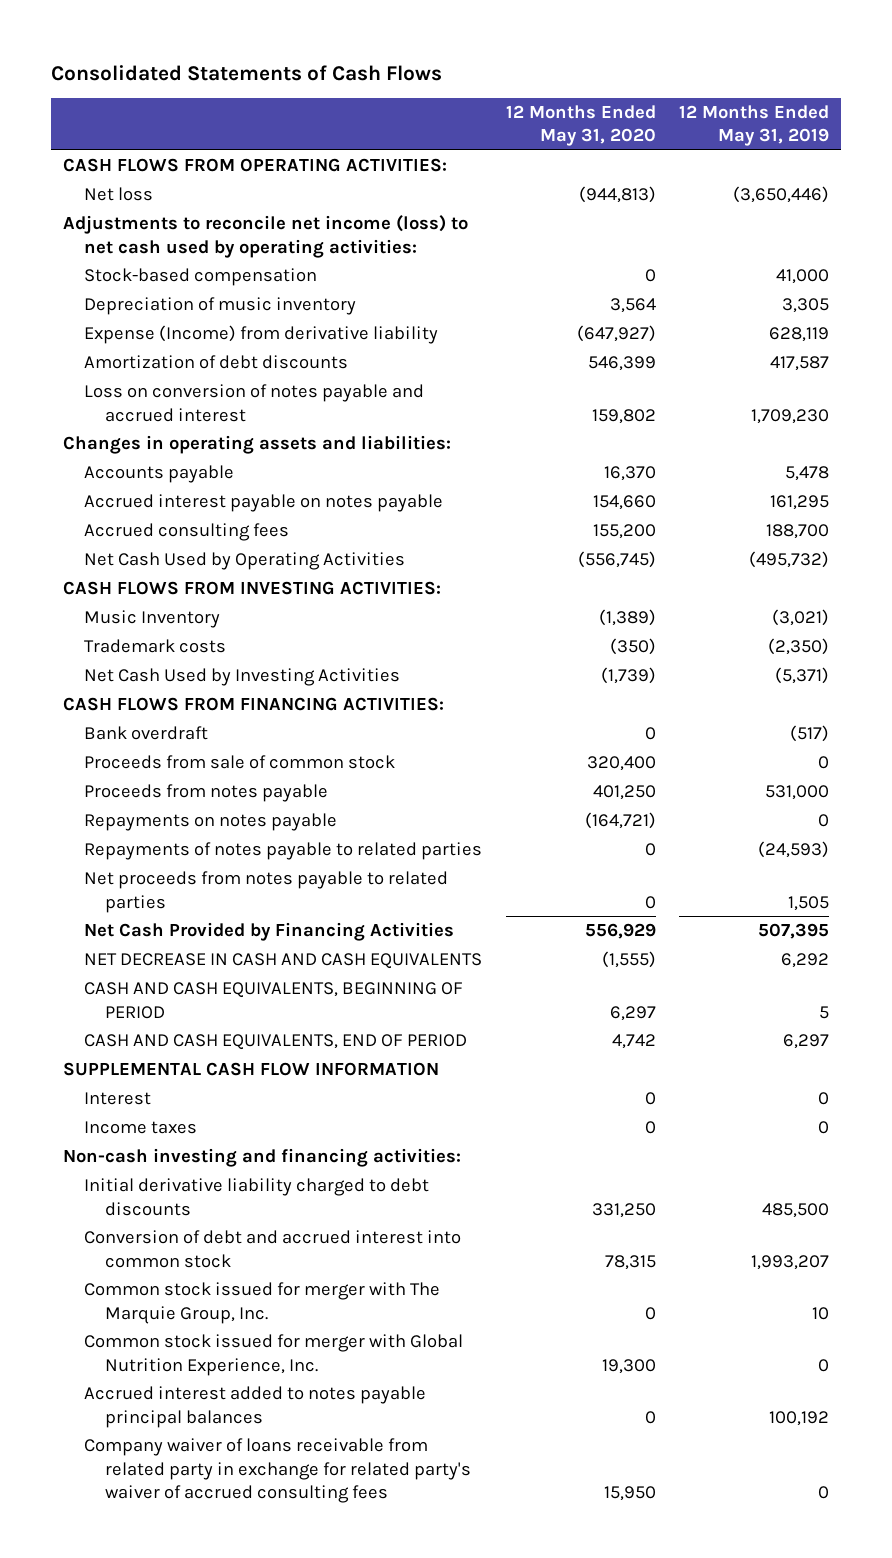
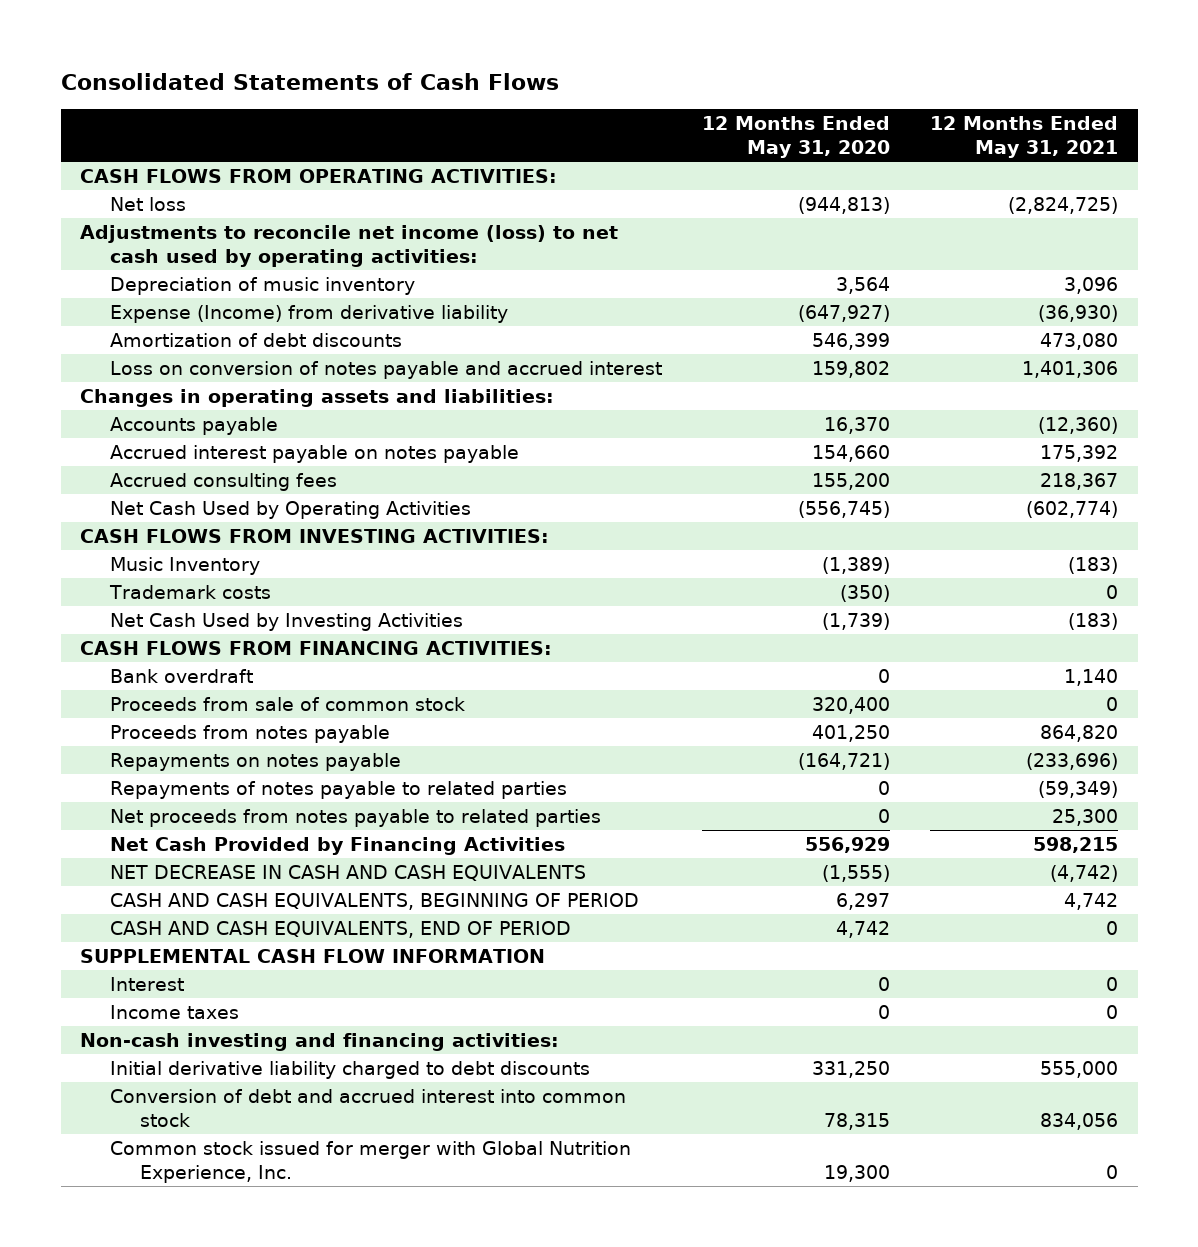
[679,104,830,147] 12 Months Ended May 31, 2019 -> none
none -> [929,116,1118,159] 12 Months Ended May 31, 2021
[84,268,318,287] Stock-based compensation -> none
[84,1282,441,1324] Common stock issued for merger with The Marquie Group, Inc. -> none
[84,1386,427,1428] Accrued interest added to notes payable principal balances -> none
[84,1438,472,1504] Company waiver of loans receivable from related party in exchange for related party's waiver of accrued consulting fees -> none

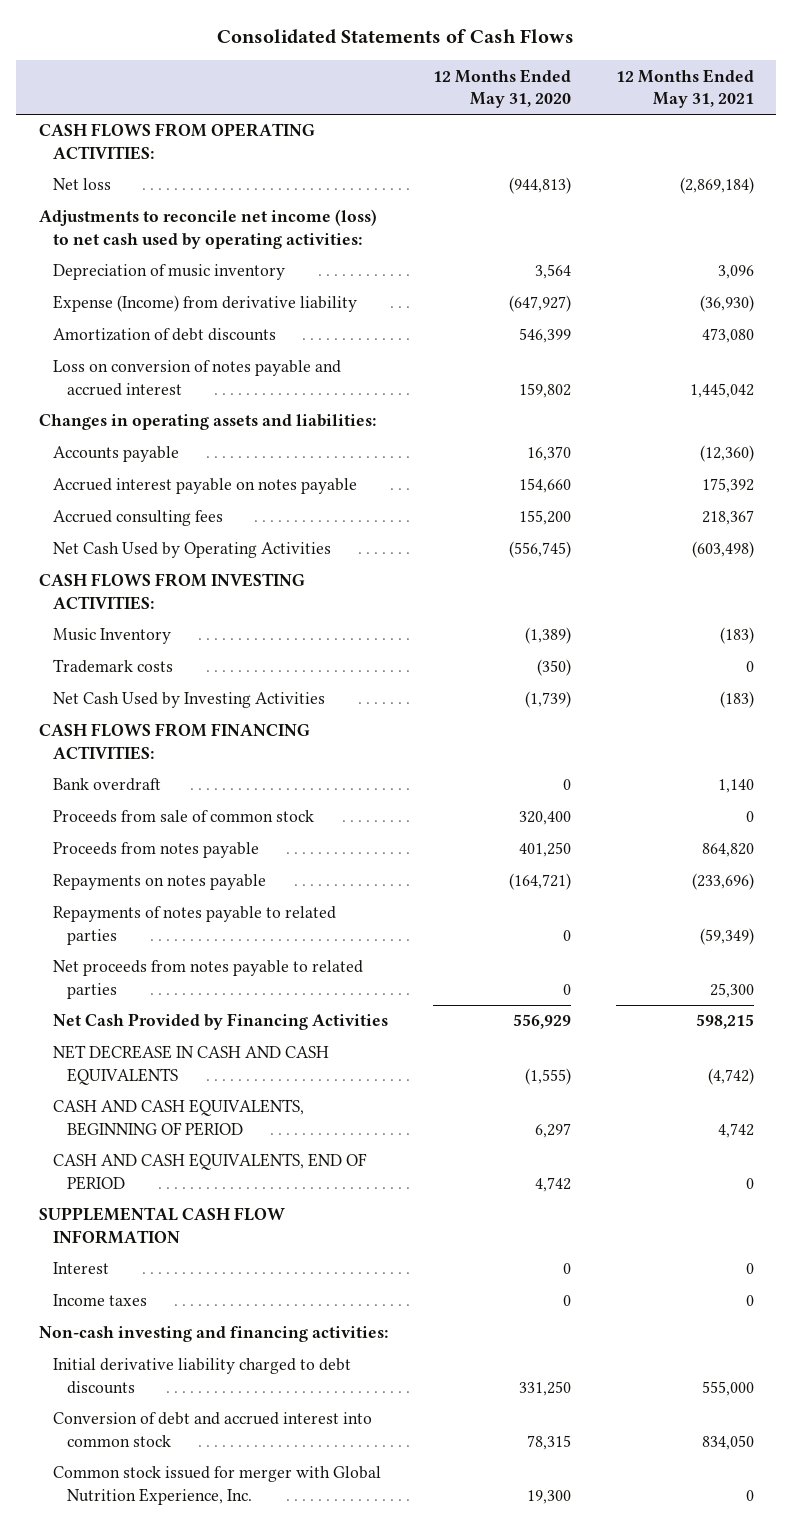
[1007,197,1118,215] (2,824,725) -> [679,177,754,195] (2,869,184)
[1021,361,1118,379] 1,401,306 -> [689,382,754,398] 1,445,042
[1025,501,1118,519] (602,774) -> [691,541,754,559] (603,498)
[1039,1112,1118,1130] 834,056 -> [701,1434,754,1450] 834,050

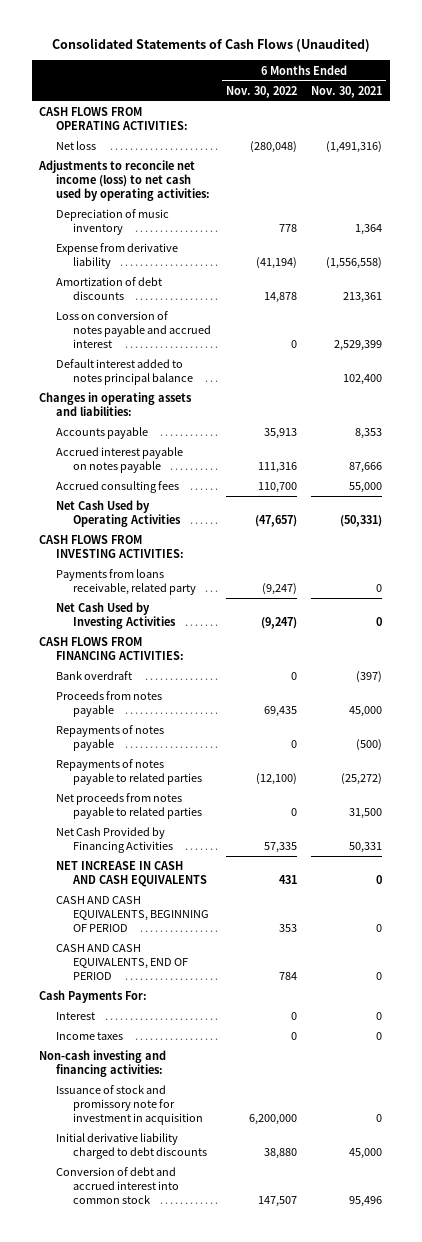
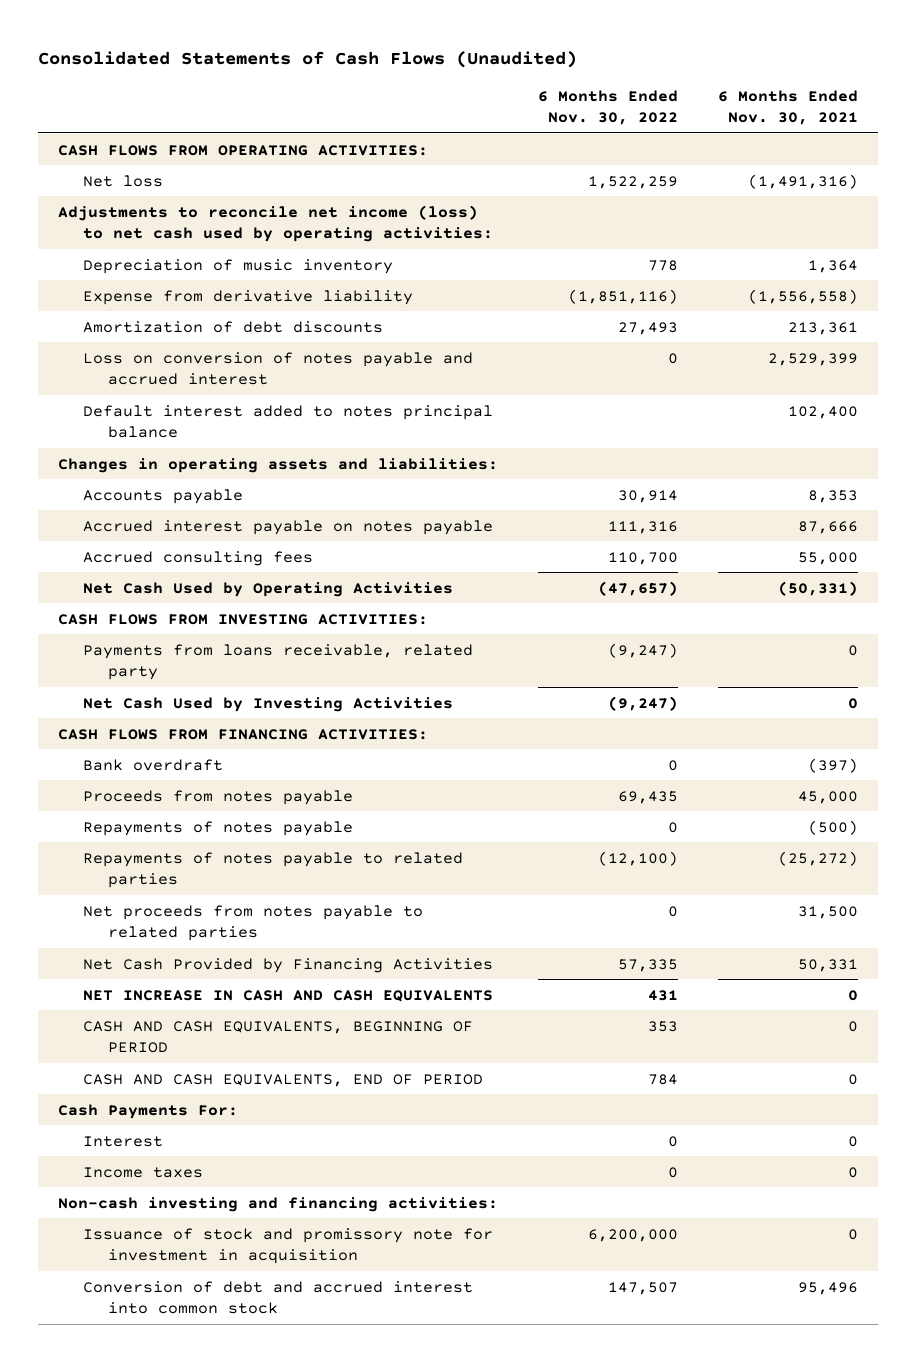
[249,141,297,154] (280,048) -> [588,175,679,189] 1,522,259
[255,257,297,270] (41,194) -> [568,288,679,304] (1,851,116)
[263,292,297,304] 14,878 -> [618,321,679,335] 27,493
[263,428,297,440] 35,913 -> [618,489,679,503] 30,914
[56,1133,208,1160] Initial derivative liability charged to debt discounts -> none

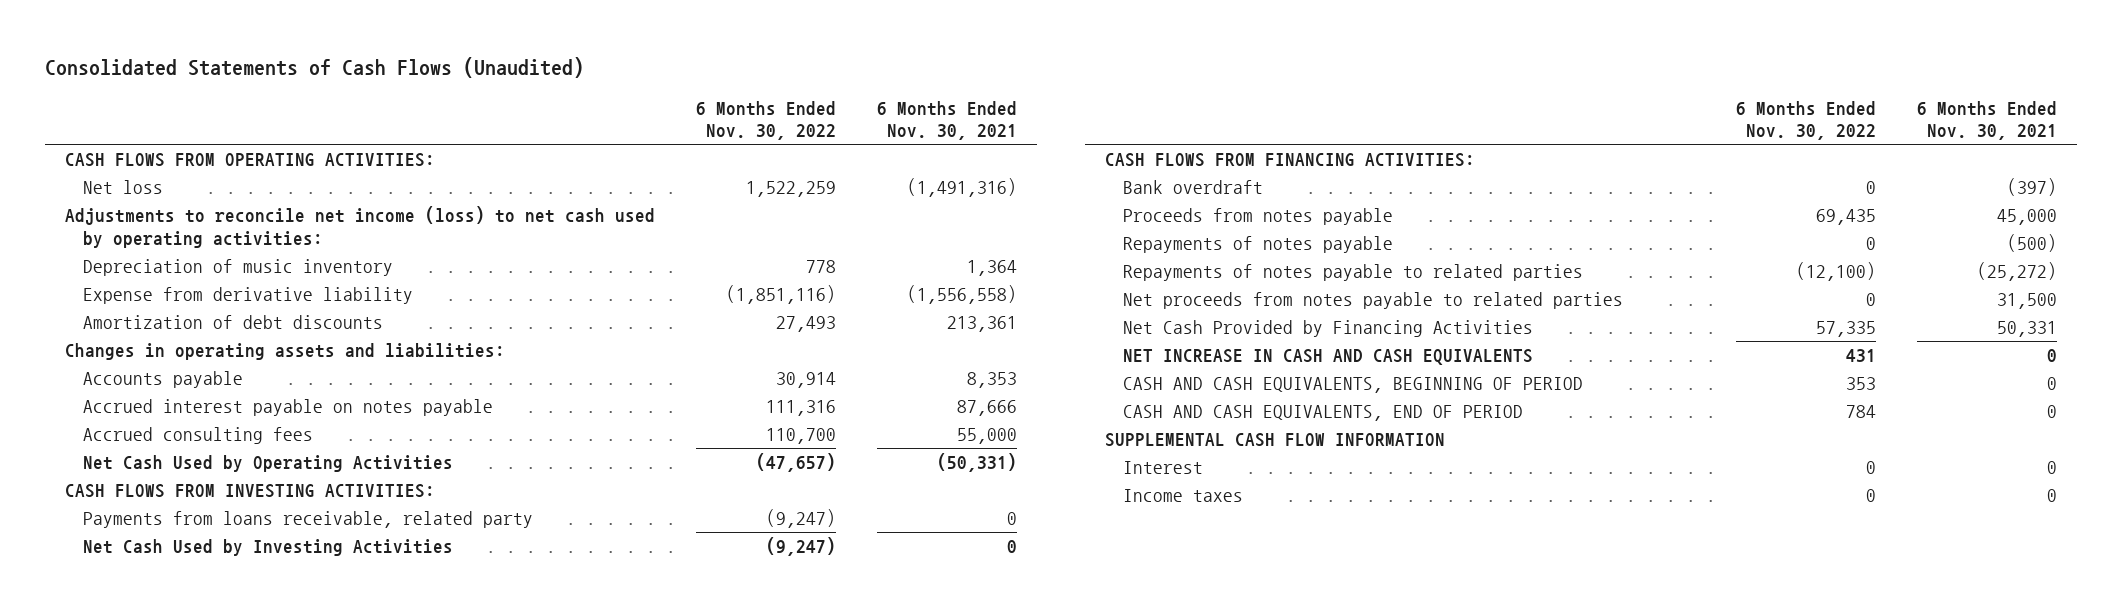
[82,351,473,386] Loss on conversion of notes payable and accrued interest -> none
[82,404,493,439] Default interest added to notes principal balance -> none
[57,1103,238,1119] Cash Payments For: -> none
none -> [1105,433,1446,448] SUPPLEMENTAL CASH FLOW INFORMATION
[57,1196,498,1212] Non-cash investing and financing activities: -> none
[82,1227,493,1265] Issuance of stock and promissory note for investment in acquisition -> none
[82,1280,473,1315] Conversion of debt and accrued interest into common stock -> none

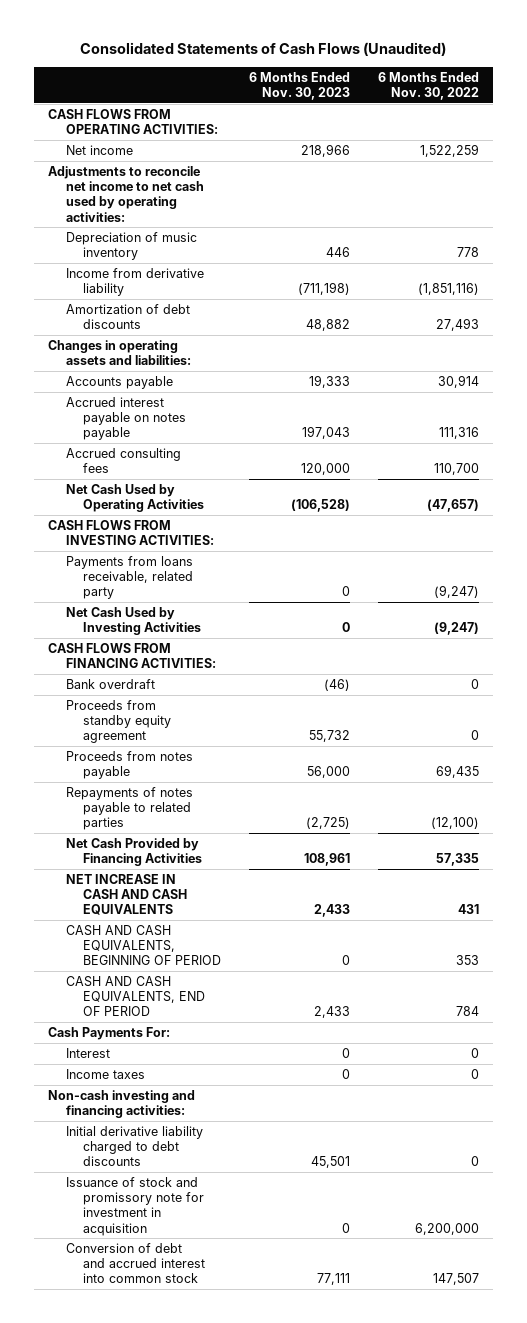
[877,100,1018,140] 6 Months Ended Nov. 30, 2021 -> none
none -> [248,71,350,100] 6 Months Ended Nov. 30, 2023
[83,180,164,195] Net loss -> [65,145,133,156] Net income
[65,206,656,248] Adjustments to reconcile net income (loss) to net cash used by operating activities: -> [48,166,204,222] Adjustments to reconcile net income to net cash used by operating activities:
[83,287,414,305] Expense from derivative liability -> [65,268,204,297] Income from derivative liability
none -> [65,700,172,744] Proceeds from standby equity agreement
[1123,236,1394,254] Repayments of notes payable -> none
[1123,292,1624,310] Net proceeds from notes payable to related parties -> none
[1105,433,1446,448] SUPPLEMENTAL CASH FLOW INFORMATION -> none
none -> [48,1027,171,1041] Cash Payments For:
none -> [48,1090,196,1119] Non-cash investing and financing activities:
none -> [65,1126,203,1167] Initial derivative liability charged to debt discounts
none -> [65,1177,205,1236] Issuance of stock and promissory note for investment in acquisition
none -> [65,1243,206,1284] Conversion of debt and accrued interest into common stock

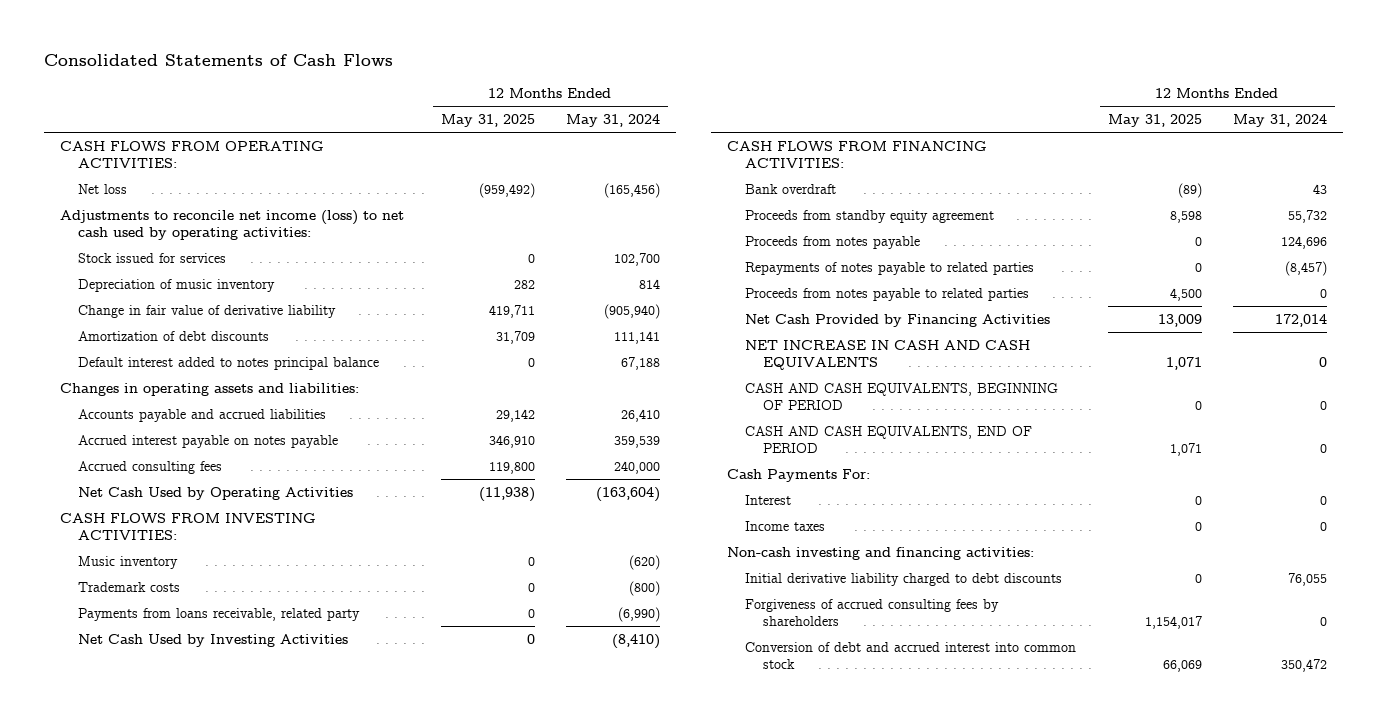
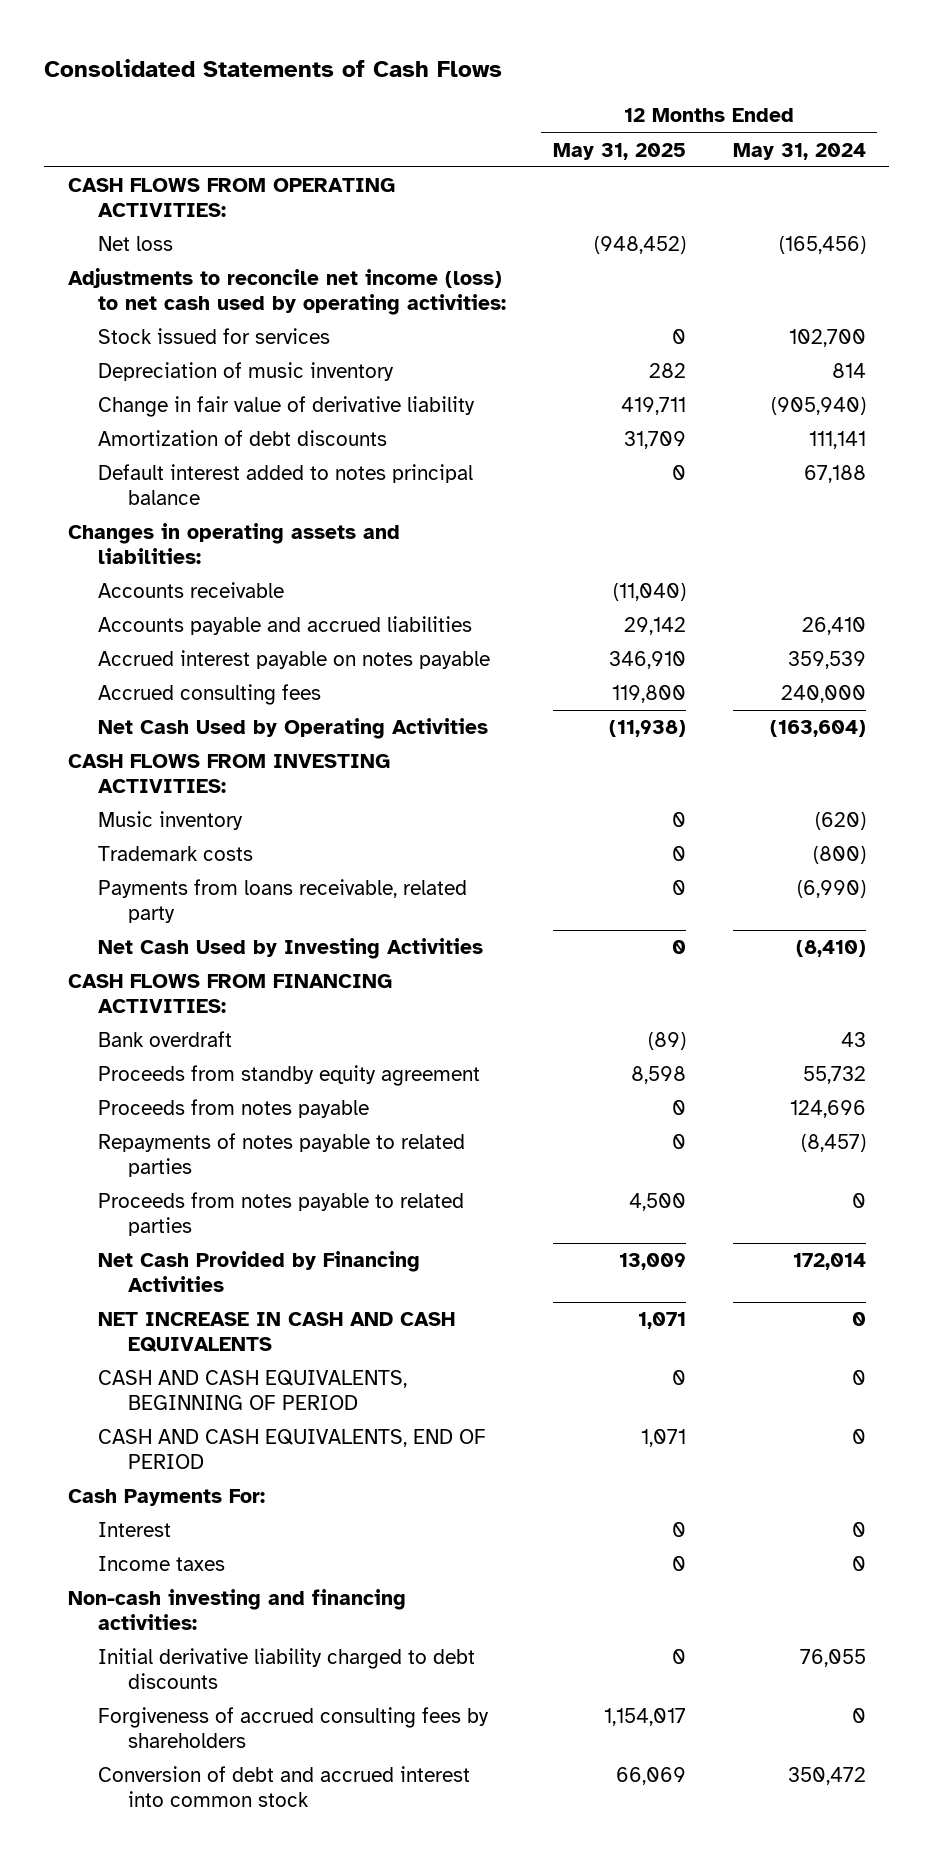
[478,182,535,198] (959,492) -> [593,236,686,255] (948,452)
none -> [97,582,284,599] Accounts receivable

